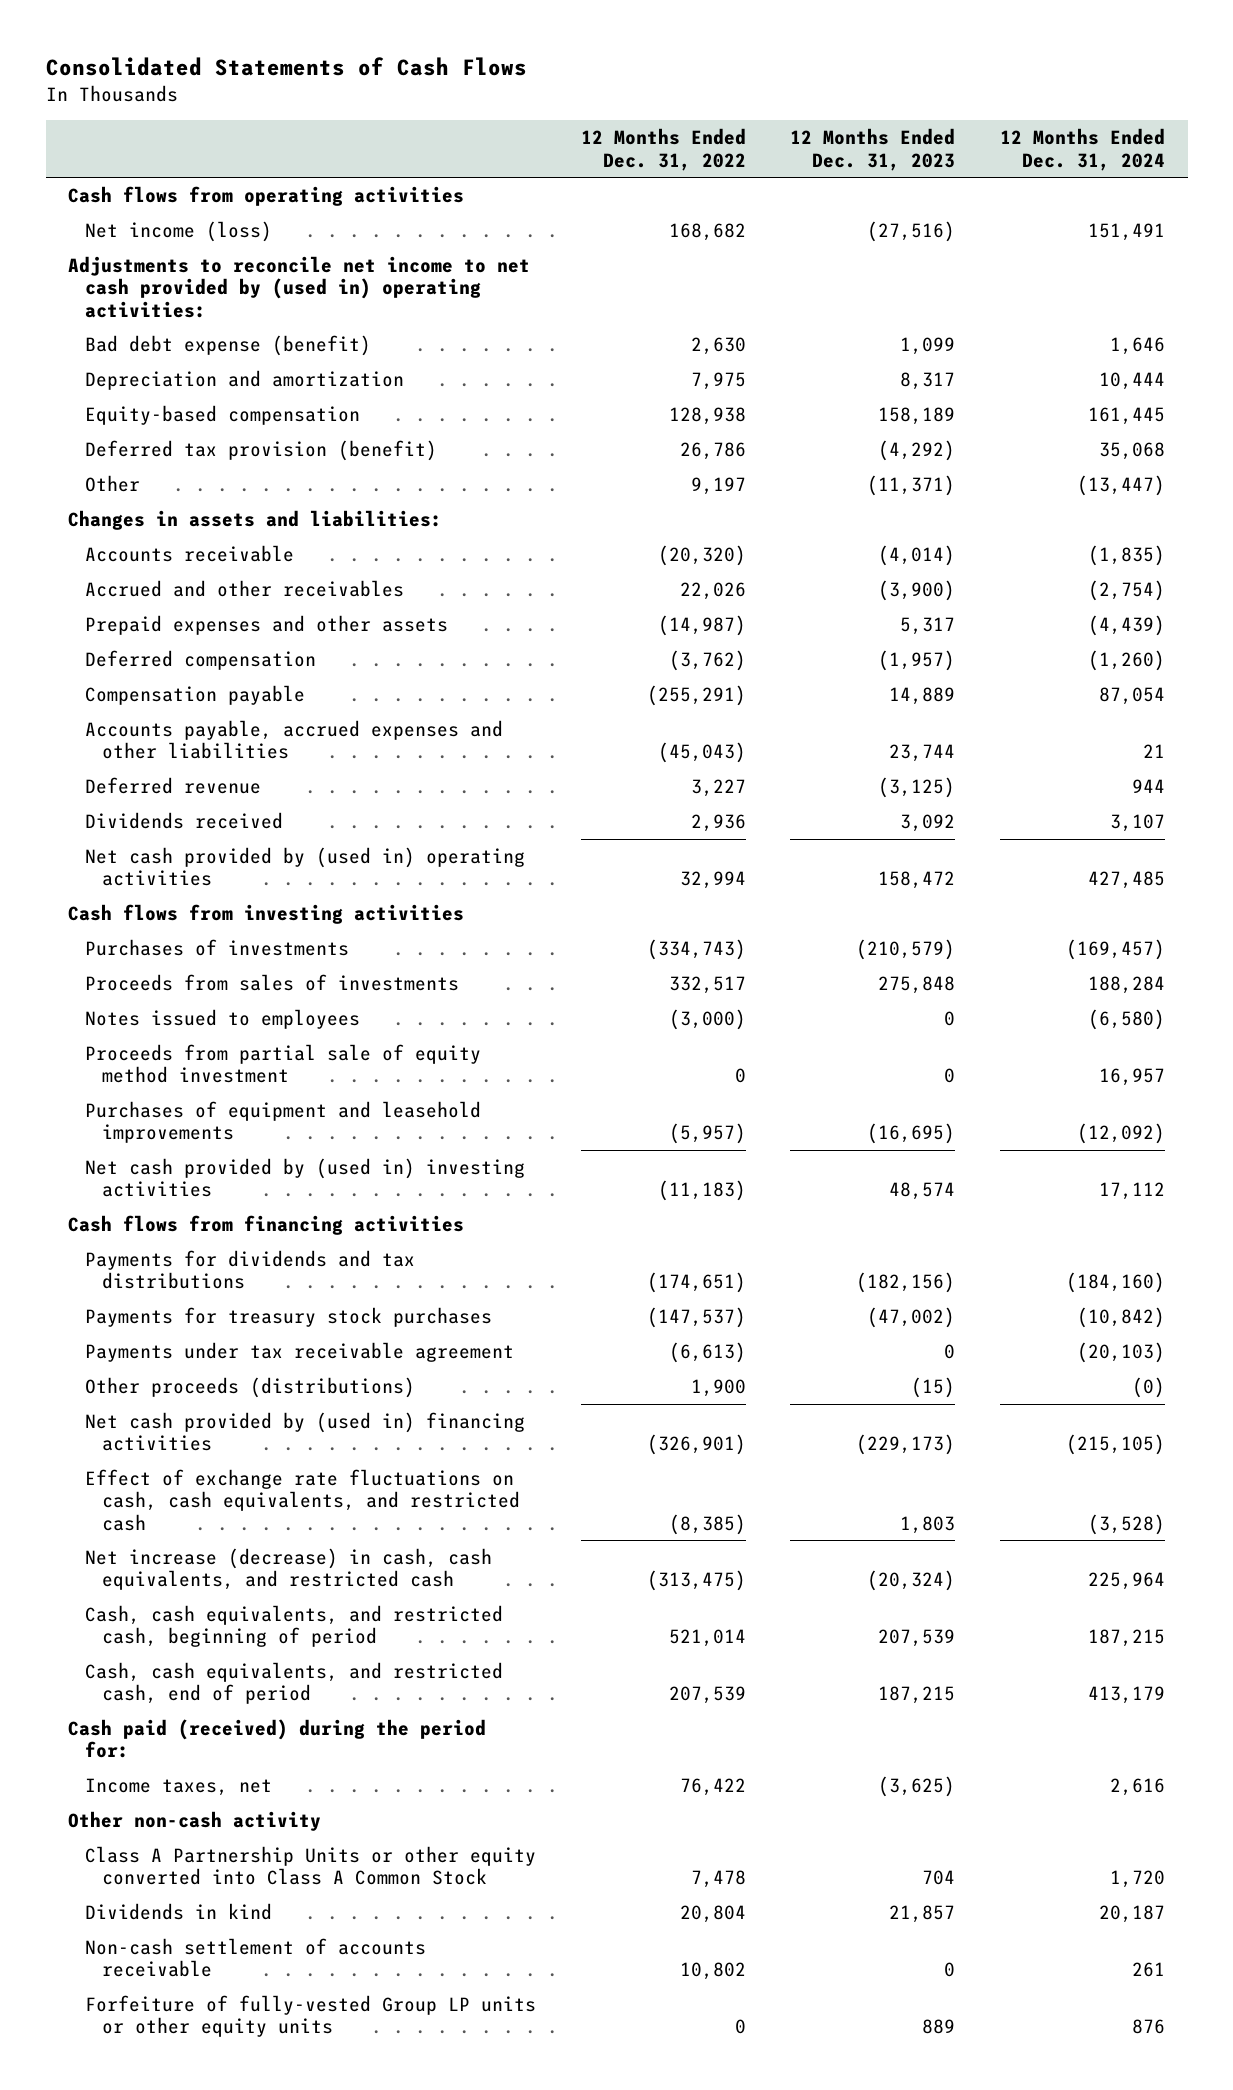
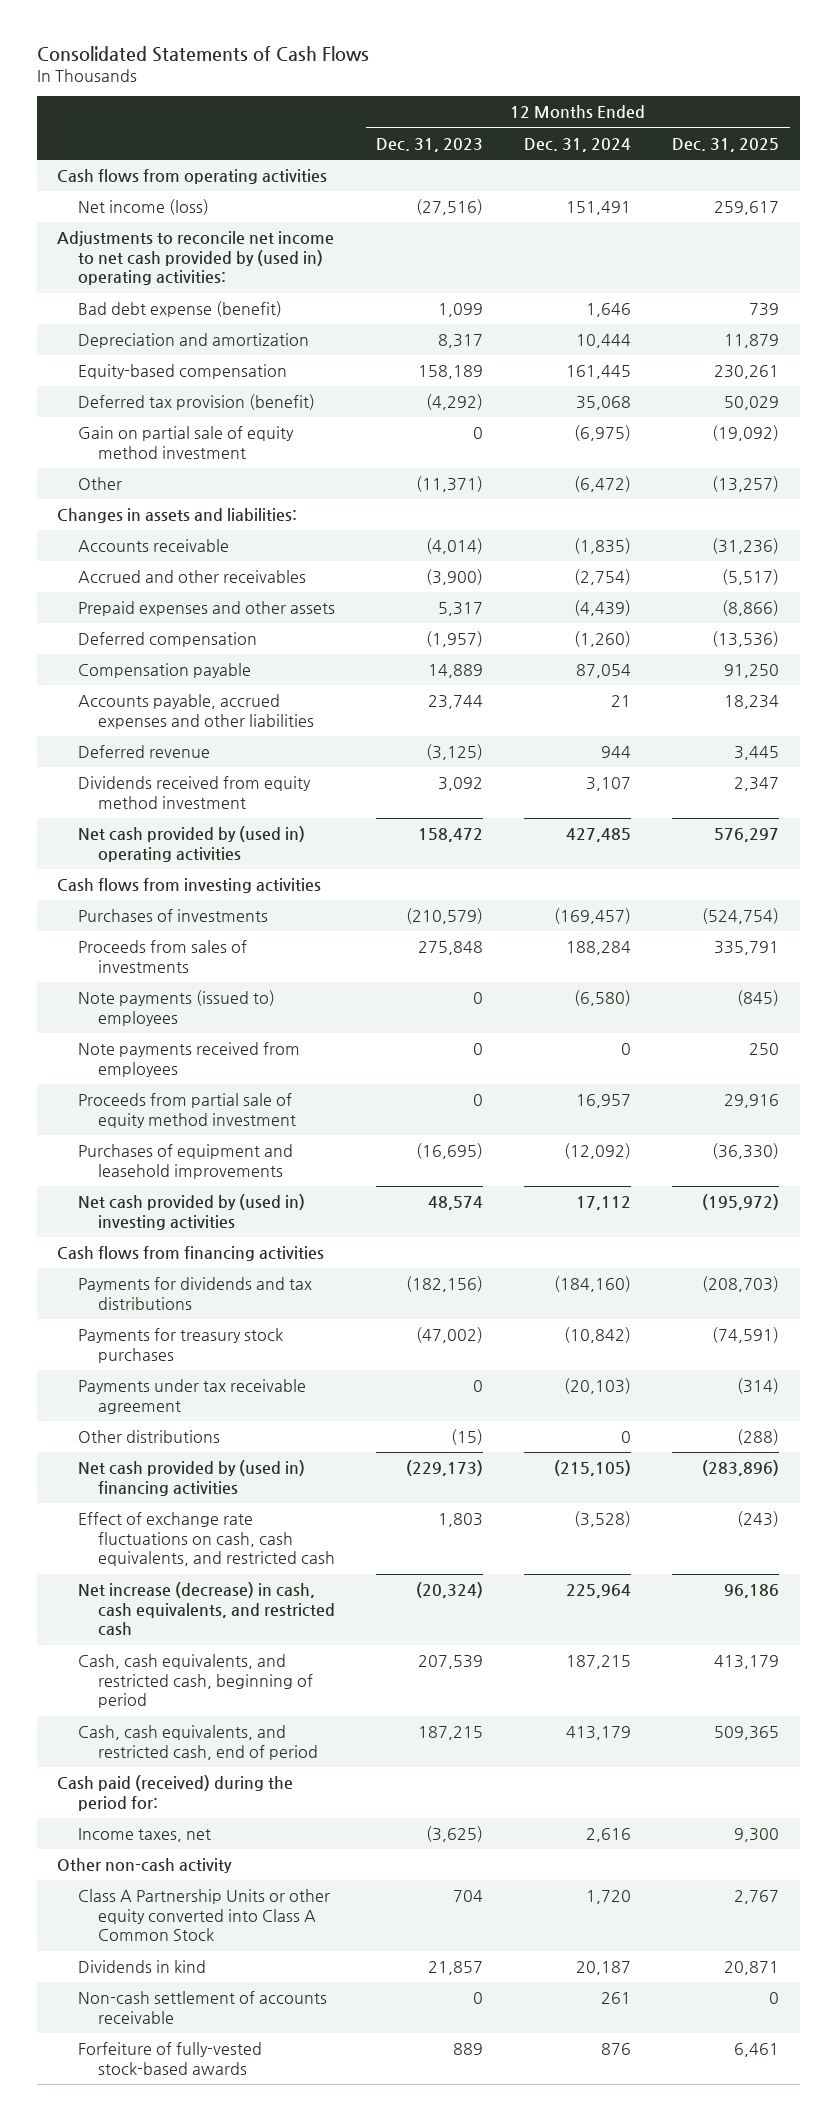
[580,128,746,171] 12 Months Ended Dec. 31, 2022 -> none
none -> [672,137,780,152] Dec. 31, 2025
none -> [77,426,294,459] Gain on partial sale of equity method investment
[1077,474,1166,496] (13,447) -> [574,476,632,493] (6,472)
[84,811,283,829] Dividends received -> [77,776,311,809] Dividends received from equity method investment
[84,1008,360,1029] Notes issued to employees -> [77,990,275,1026] Note payments (issued to) employees
none -> [77,1042,300,1077] Note payments received from employees
[84,1376,415,1398] Other proceeds (distributions) -> [77,1430,220,1444] Other distributions
[1132,1376,1166,1398] (0) -> [621,1431,632,1444] 0
[84,1994,536,2038] Forfeiture of fully-vested Group LP units or other equity units -> [77,2042,262,2075] Forfeiture of fully-vested stock-based awards

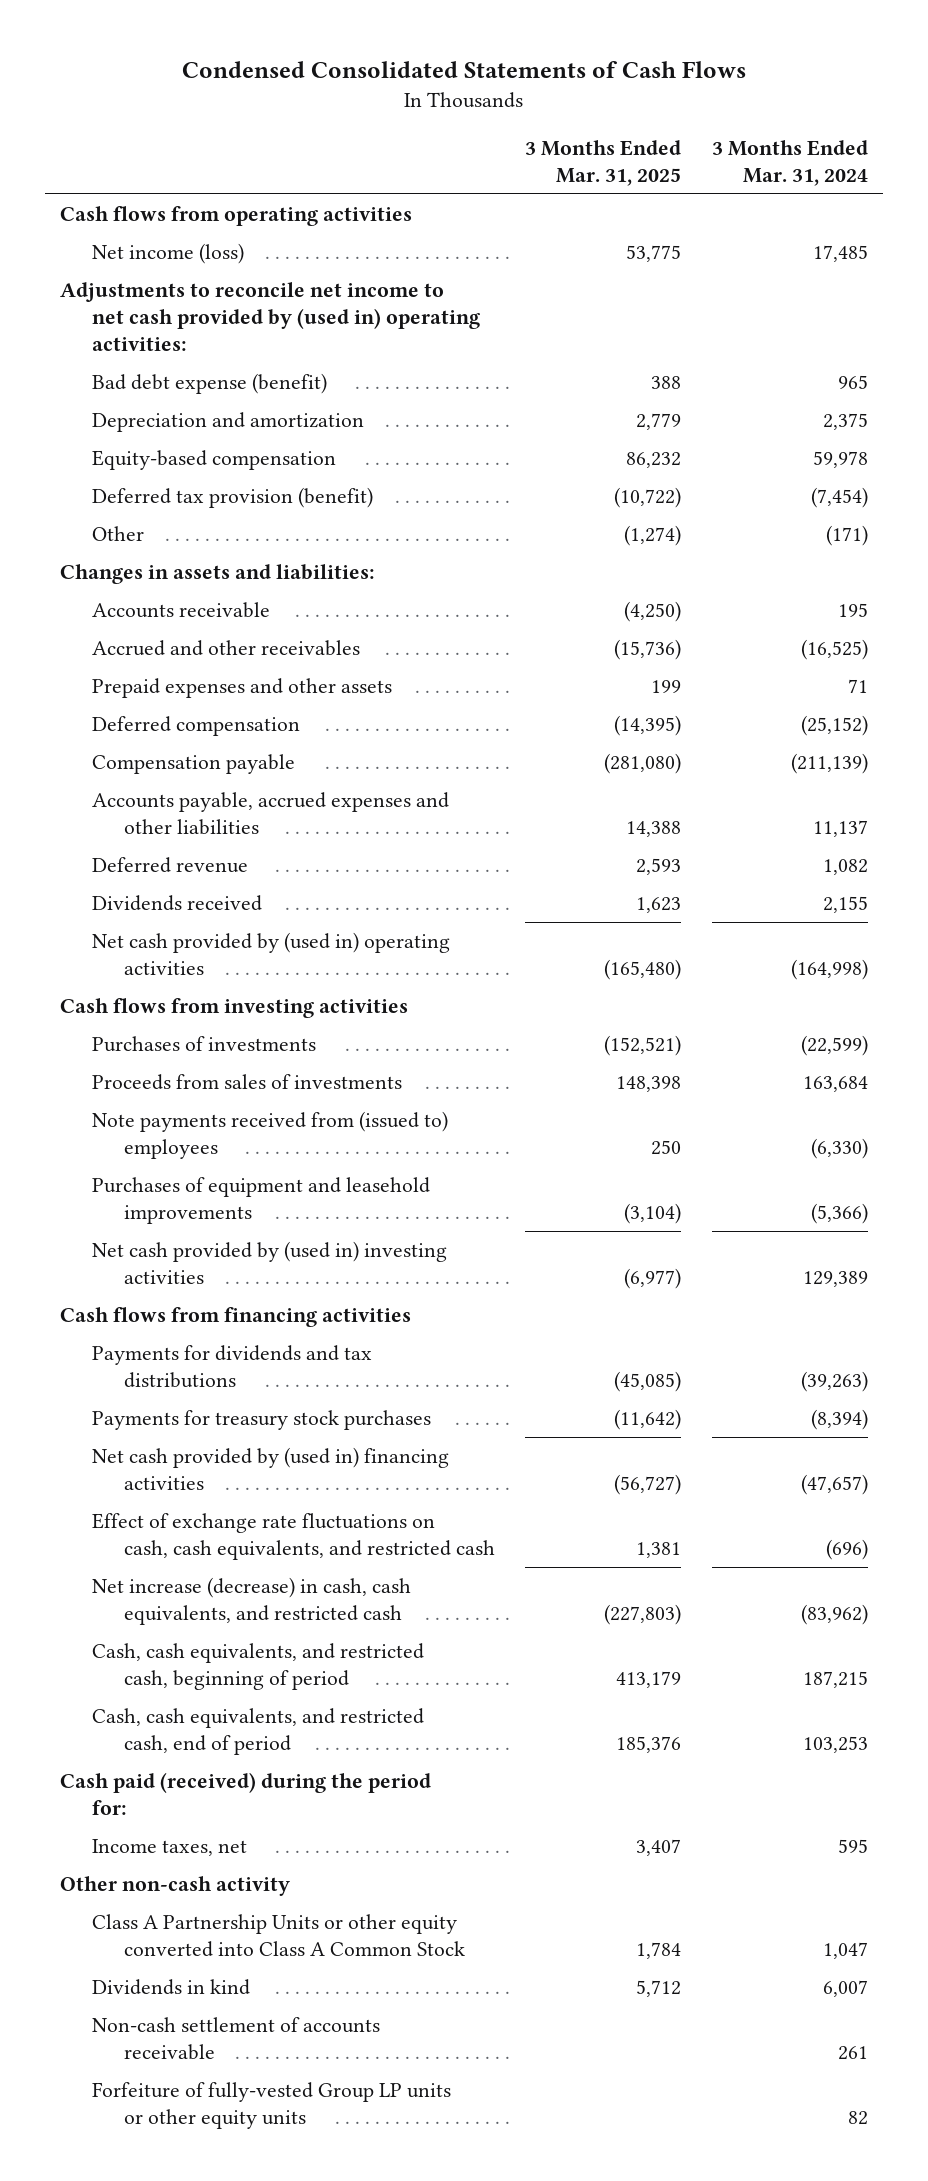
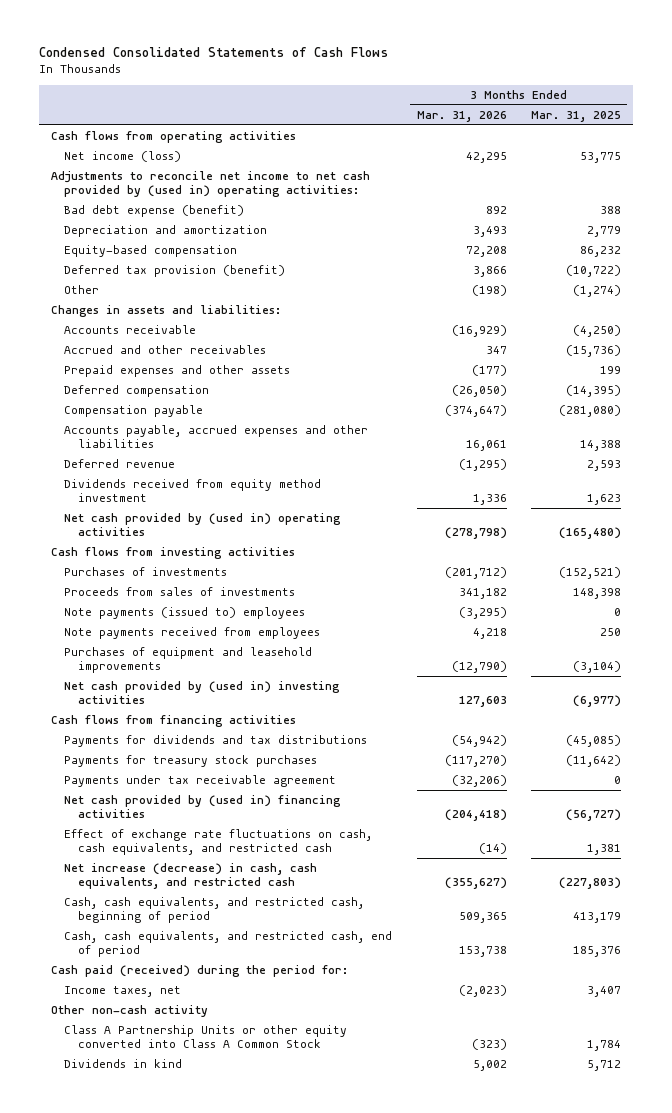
[711,139,868,186] 3 Months Ended Mar. 31, 2024 -> none
none -> [416,110,507,122] Mar. 31, 2026
[92,895,263,912] Dividends received -> [64,479,322,502] Dividends received from equity method investment
none -> [64,607,306,620] Note payments (issued to) employees
[92,1111,449,1160] Note payments received from (issued to) employees -> [64,627,321,640] Note payments received from employees
none -> [64,775,337,788] Payments under tax receivable agreement
[92,2017,381,2061] Non-cash settlement of accounts receivable -> none
[92,2082,452,2130] Forfeiture of fully-vested Group LP units or other equity units -> none

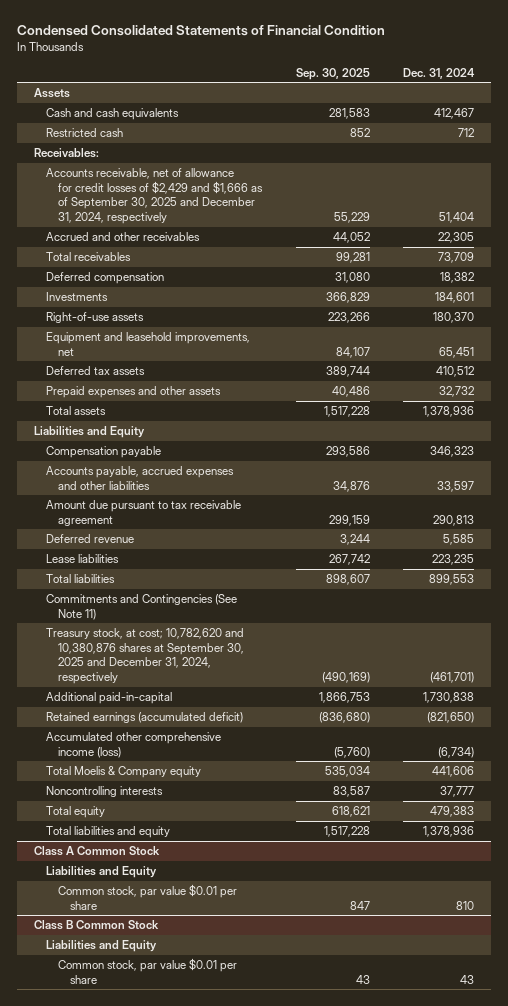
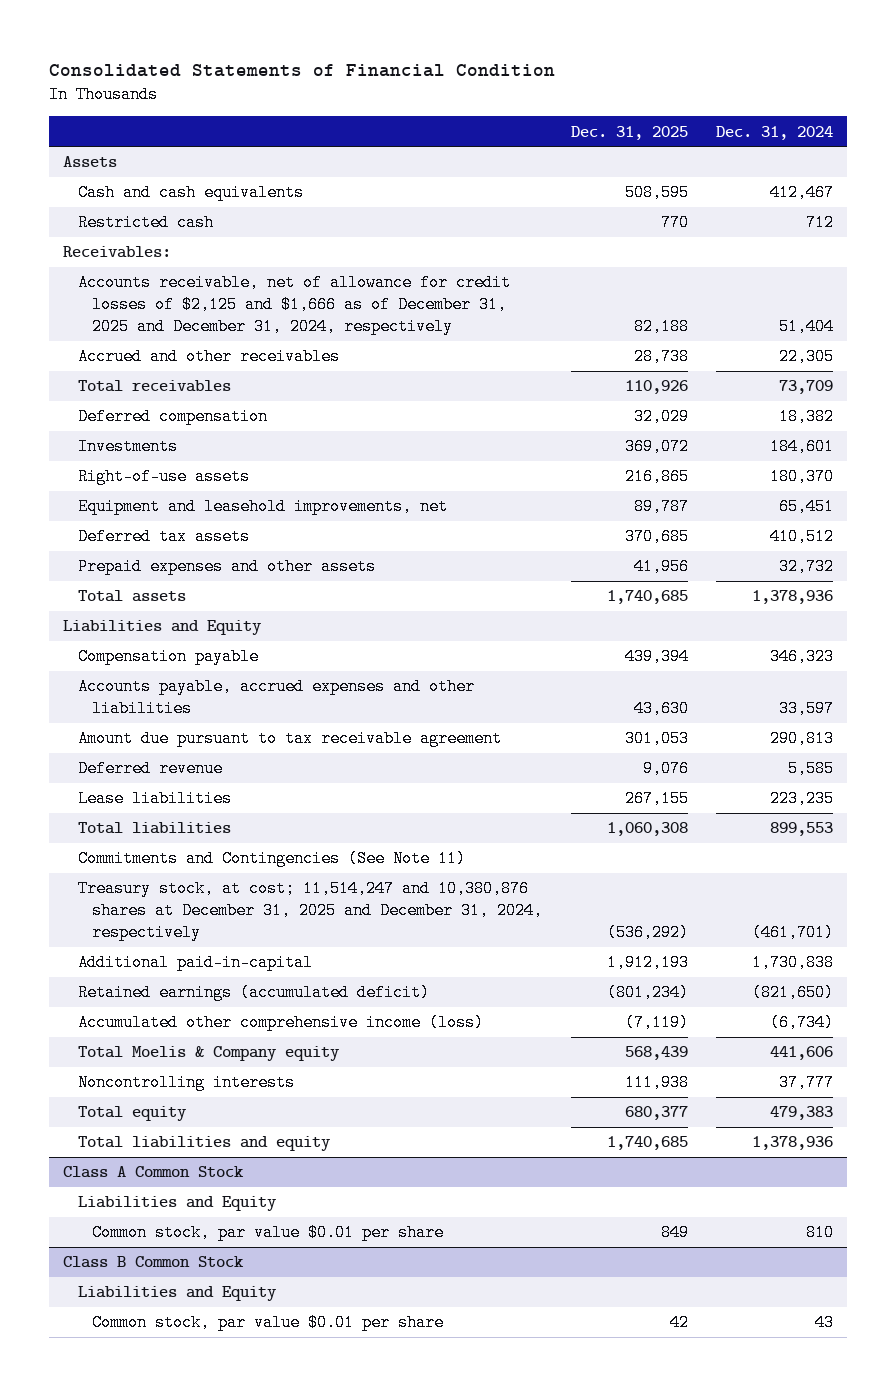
[16,25,385,37] Condensed Consolidated Statements of Financial Condition -> [48,63,555,77] Consolidated Statements of Financial Condition
[295,67,370,80] Sep. 30, 2025 -> none
none -> [570,125,688,140] Dec. 31, 2025
[45,168,264,225] Accounts receivable, net of allowance for credit losses of $2,429 and $1,666 as of September 30, 2025 and December 31, 2024, respectively -> [77,274,511,336] Accounts receivable, net of allowance for credit losses of $2,125 and $1,666 as of December 31, 2025 and December 31, 2024, respectively
[45,628,245,685] Treasury stock, at cost; 10,782,620 and 10,380,876 shares at September 30, 2025 and December 31, 2024, respectively -> [77,880,544,942] Treasury stock, at cost; 11,514,247 and 10,380,876 shares at December 31, 2025 and December 31, 2024, respectively

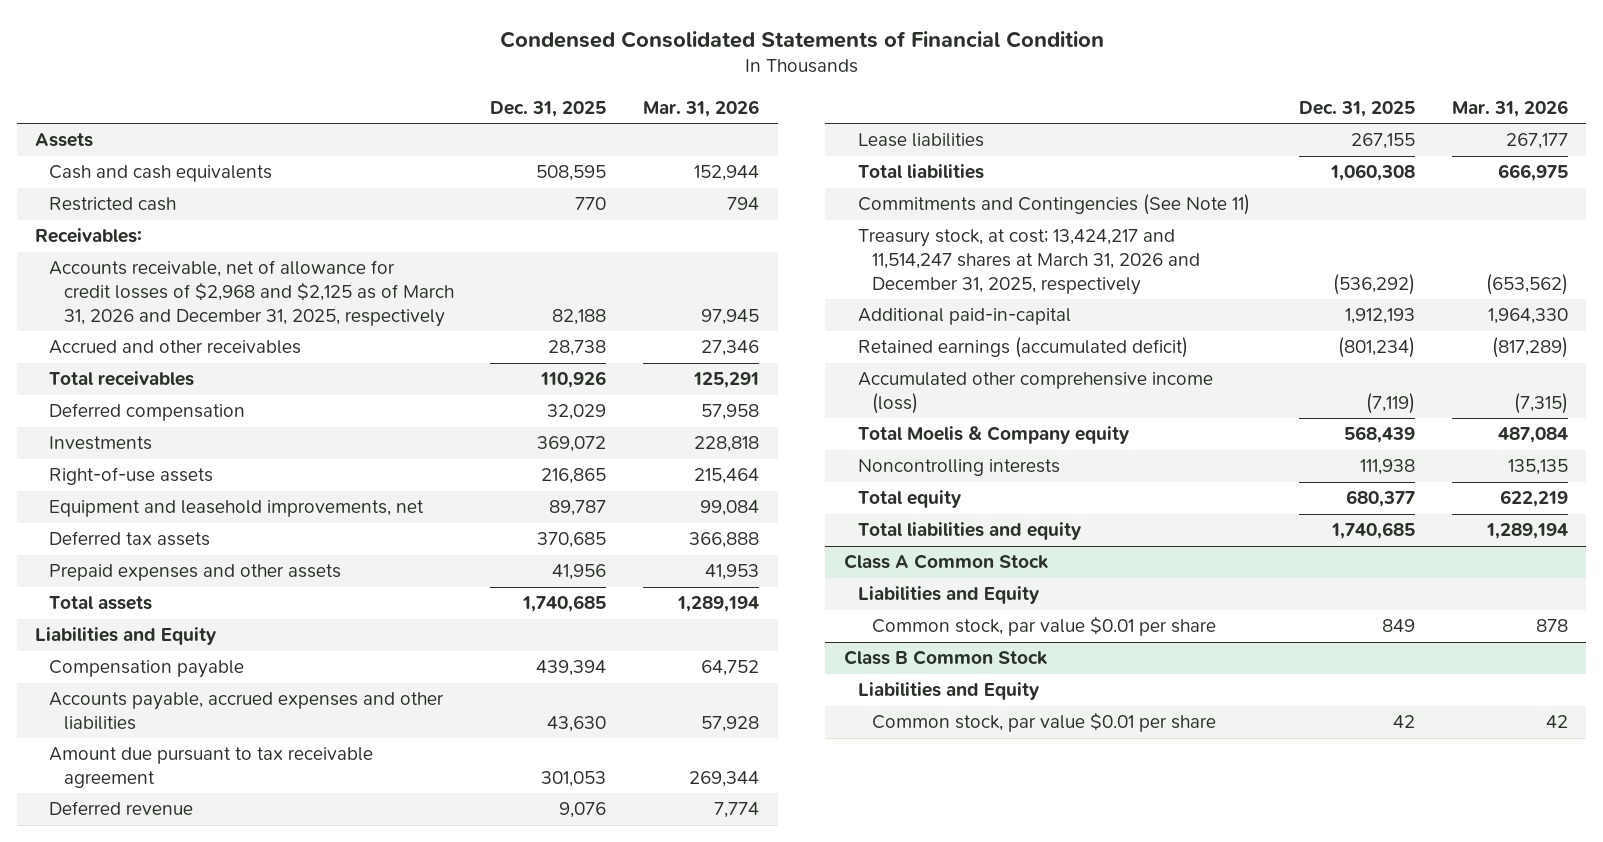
[48,63,555,77] Consolidated Statements of Financial Condition -> [499,30,1104,48] Condensed Consolidated Statements of Financial Condition
[715,125,833,140] Dec. 31, 2024 -> none
none -> [643,99,760,117] Mar. 31, 2026
[77,274,511,336] Accounts receivable, net of allowance for credit losses of $2,125 and $1,666 as of December 31, 2025 and December 31, 2024, respectively -> [49,260,454,327] Accounts receivable, net of allowance for credit losses of $2,968 and $2,125 as of March 31, 2026 and December 31, 2025, respectively
[77,880,544,942] Treasury stock, at cost; 11,514,247 and 10,380,876 shares at December 31, 2025 and December 31, 2024, respectively -> [857,229,1200,295] Treasury stock, at cost; 13,424,217 and 11,514,247 shares at March 31, 2026 and December 31, 2025, respectively

